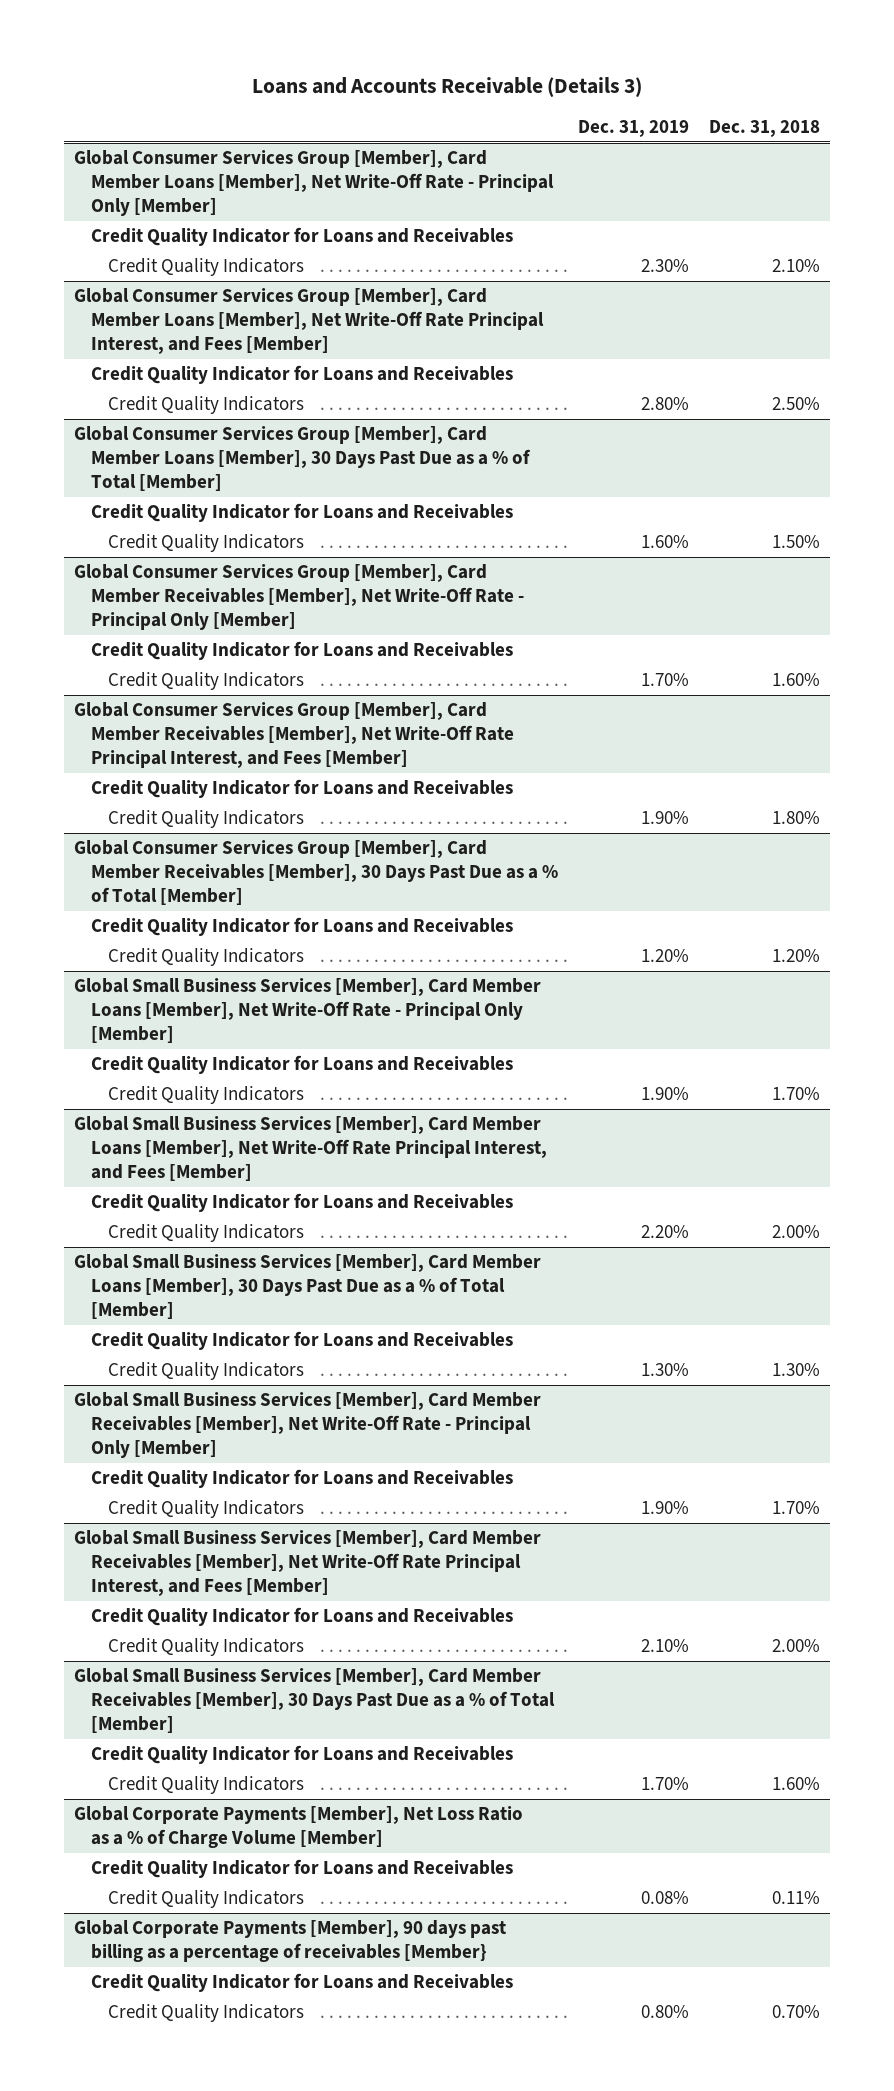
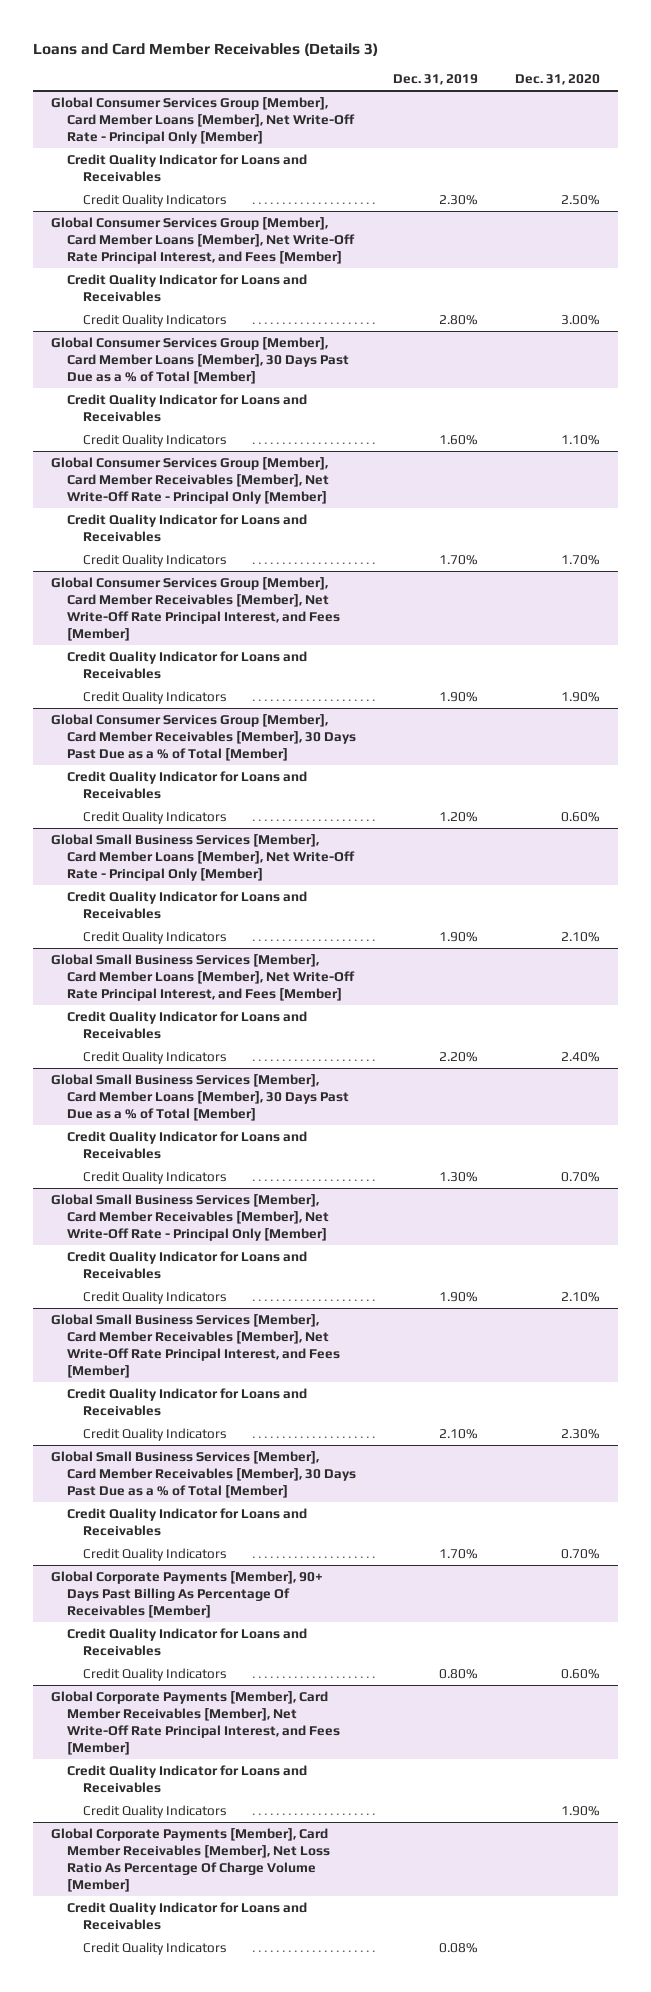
[251,76,642,97] Loans and Accounts Receivable (Details 3) -> [32,43,378,57] Loans and Card Member Receivables (Details 3)
[709,119,821,137] Dec. 31, 2018 -> none
none -> [514,74,600,86] Dec. 31, 2020
[73,1806,523,1849] Global Corporate Payments [Member], Net Loss Ratio as a % of Charge Volume [Member] -> none
[90,1859,513,1879] Credit Quality Indicator for Loans and Receivables -> none
[108,1890,305,1909] Credit Quality Indicators -> none
[73,1920,506,1963] Global Corporate Payments [Member], 90 days past billing as a percentage of receivables [Member} -> [51,1570,324,1619] Global Corporate Payments [Member], 90+ Days Past Billing As Percentage Of Receivables [Member]
none -> [51,1690,341,1756] Global Corporate Payments [Member], Card Member Receivables [Member], Net Write-Off Rate Principal Interest, and Fees [Member]
none -> [67,1764,308,1793] Credit Quality Indicator for Loans and Receivables
none -> [82,1804,227,1818] Credit Quality Indicators
none -> [51,1827,331,1893] Global Corporate Payments [Member], Card Member Receivables [Member], Net Loss Ratio As Percentage Of Charge Volume [Member]
none -> [67,1901,308,1930] Credit Quality Indicator for Loans and Receivables
none -> [82,1941,227,1955] Credit Quality Indicators

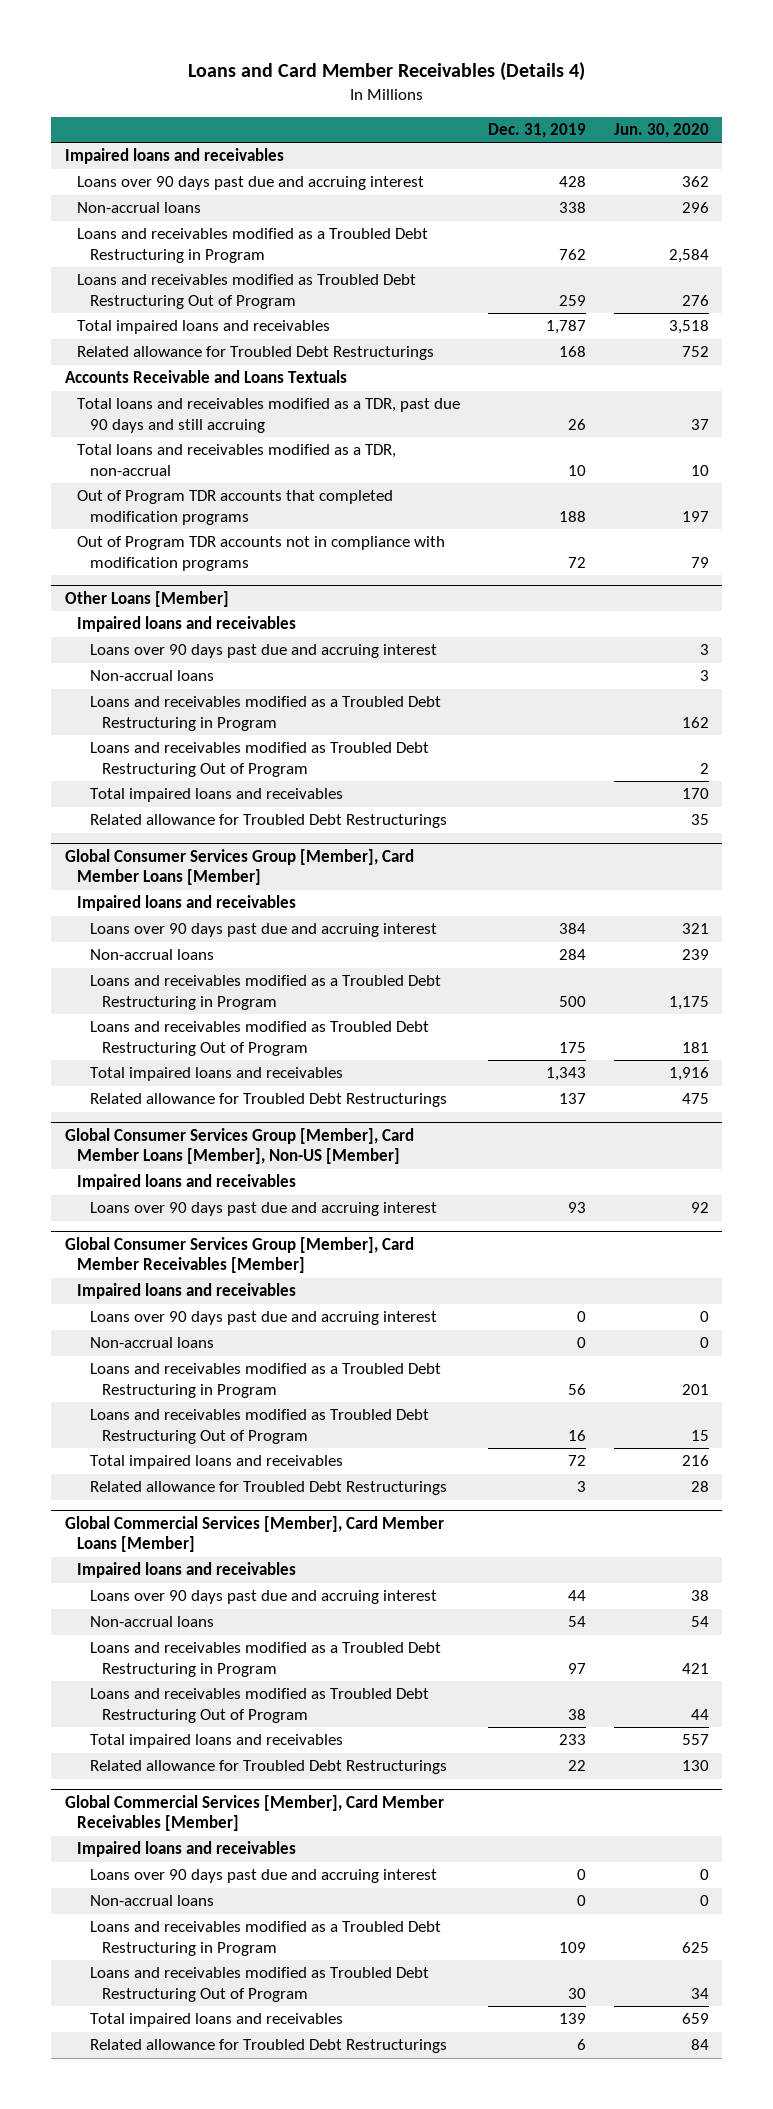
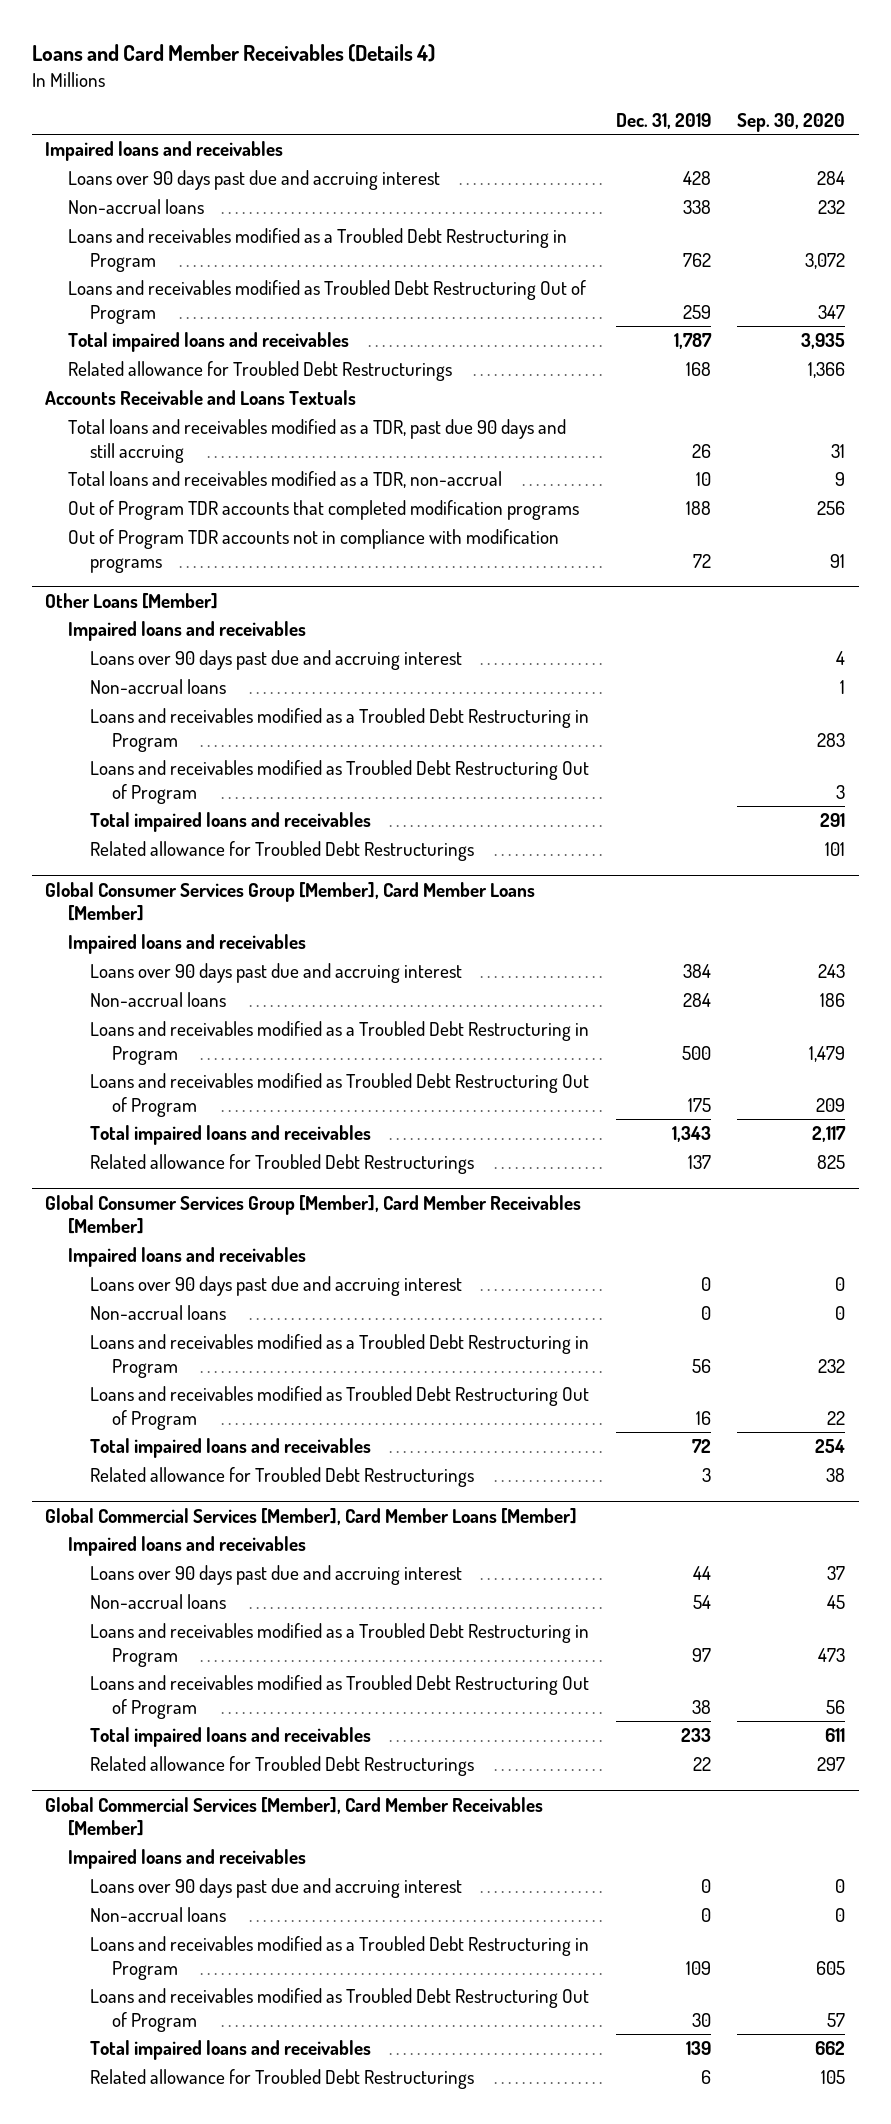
[613,123,709,139] Jun. 30, 2020 -> none
none -> [737,112,846,132] Sep. 30, 2020
[64,1127,414,1165] Global Consumer Services Group [Member], Card Member Loans [Member], Non-US [Member] -> none
[77,1174,297,1191] Impaired loans and receivables -> none
[89,1202,437,1217] Loans over 90 days past due and accruing interest -> none

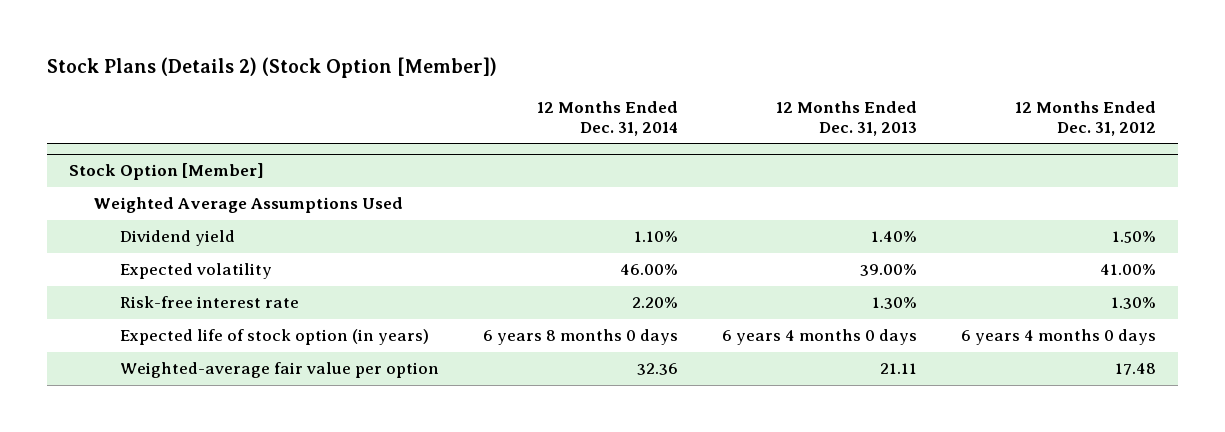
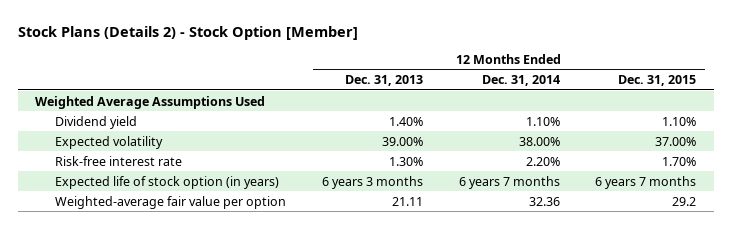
[46,57,497,79] Stock Plans (Details 2) (Stock Option [Member]) -> [17,26,358,41] Stock Plans (Details 2) - Stock Option [Member]
[1014,100,1156,136] 12 Months Ended Dec. 31, 2012 -> none
none -> [618,75,697,87] Dec. 31, 2015
[68,163,264,181] Stock Option [Member] -> none
[619,264,678,276] 46.00% -> [518,136,560,146] 38.00%
[482,329,678,346] 6 years 8 months 0 days -> [458,175,560,189] 6 years 7 months
[721,329,917,346] 6 years 4 months 0 days -> [321,175,423,189] 6 years 3 months

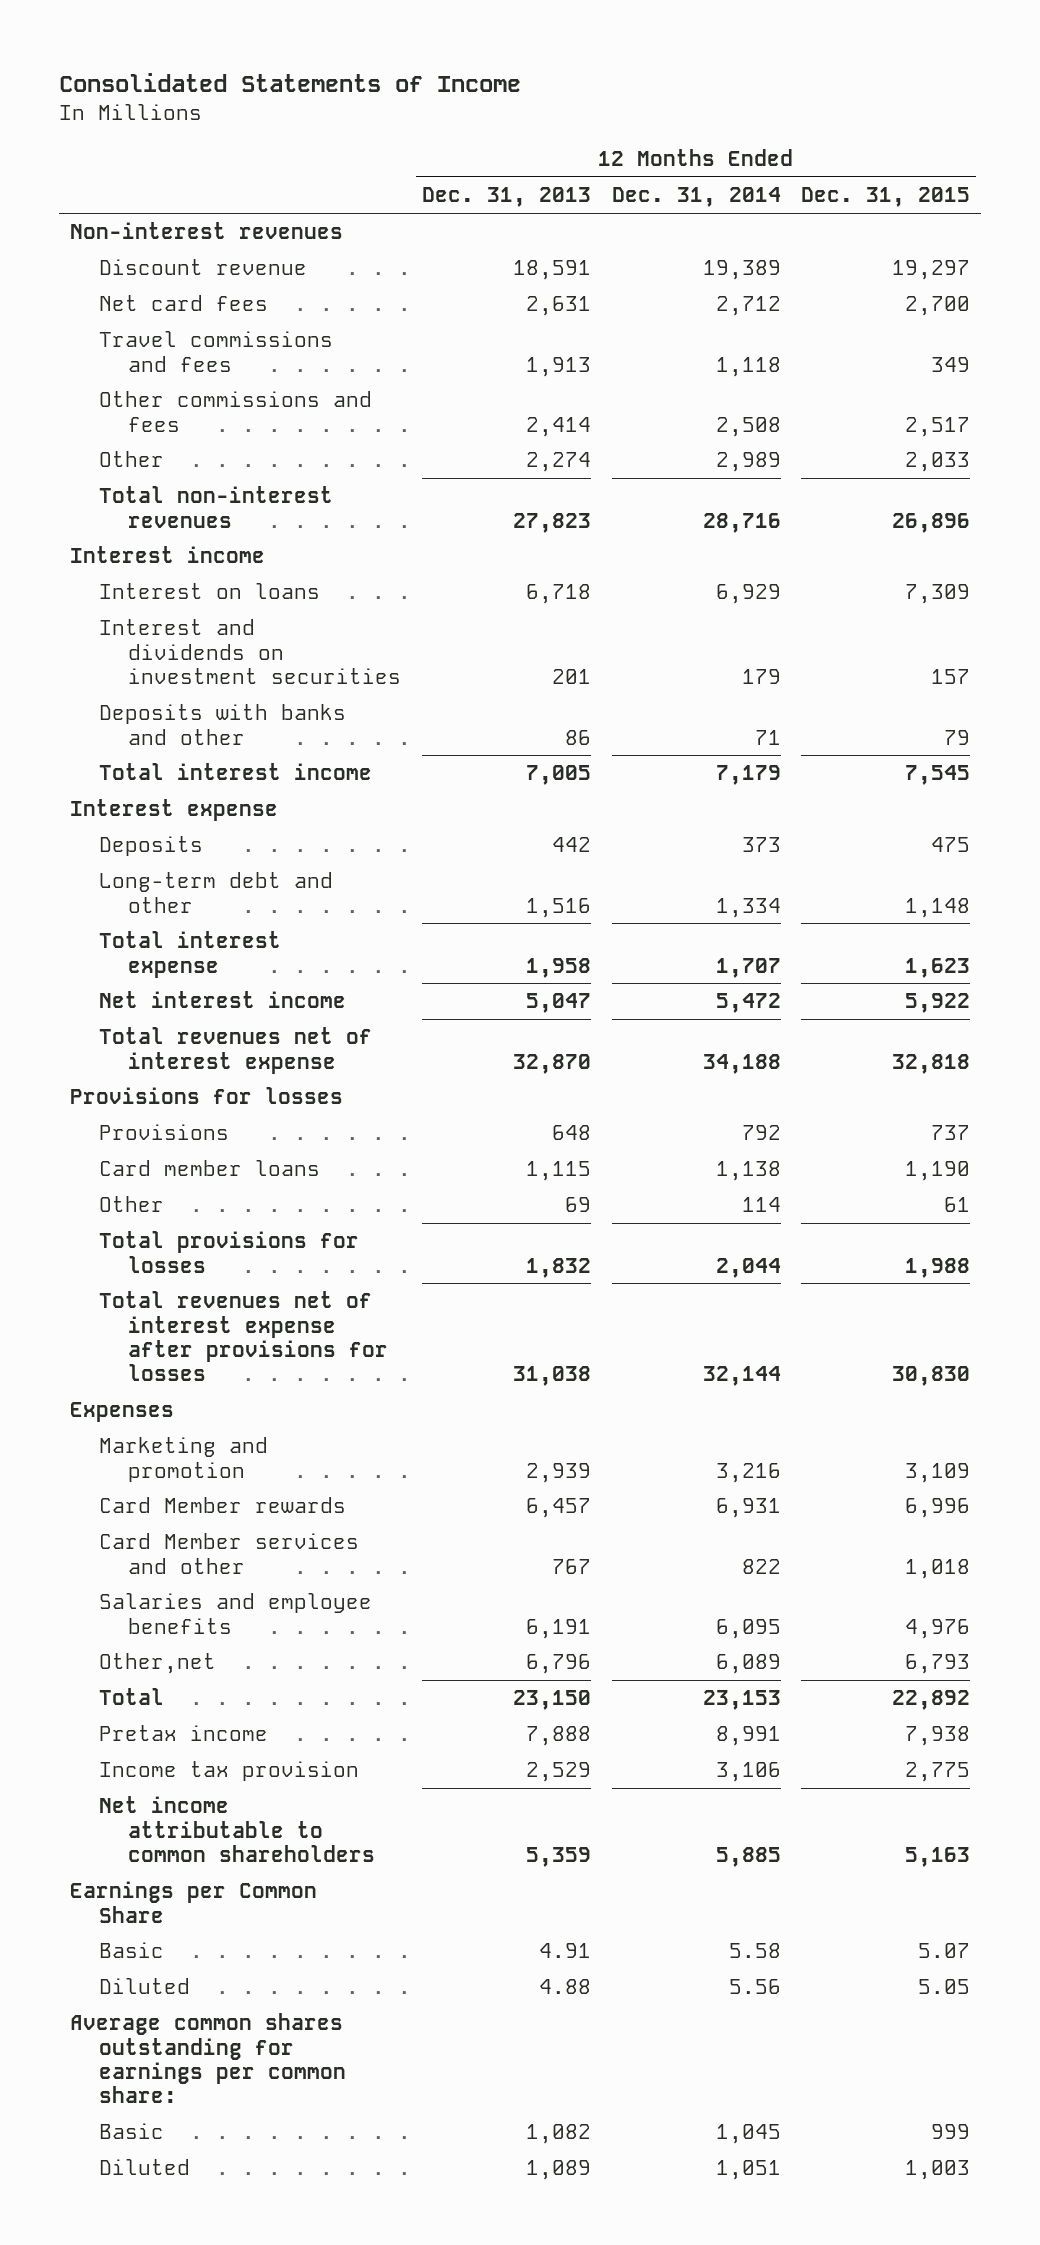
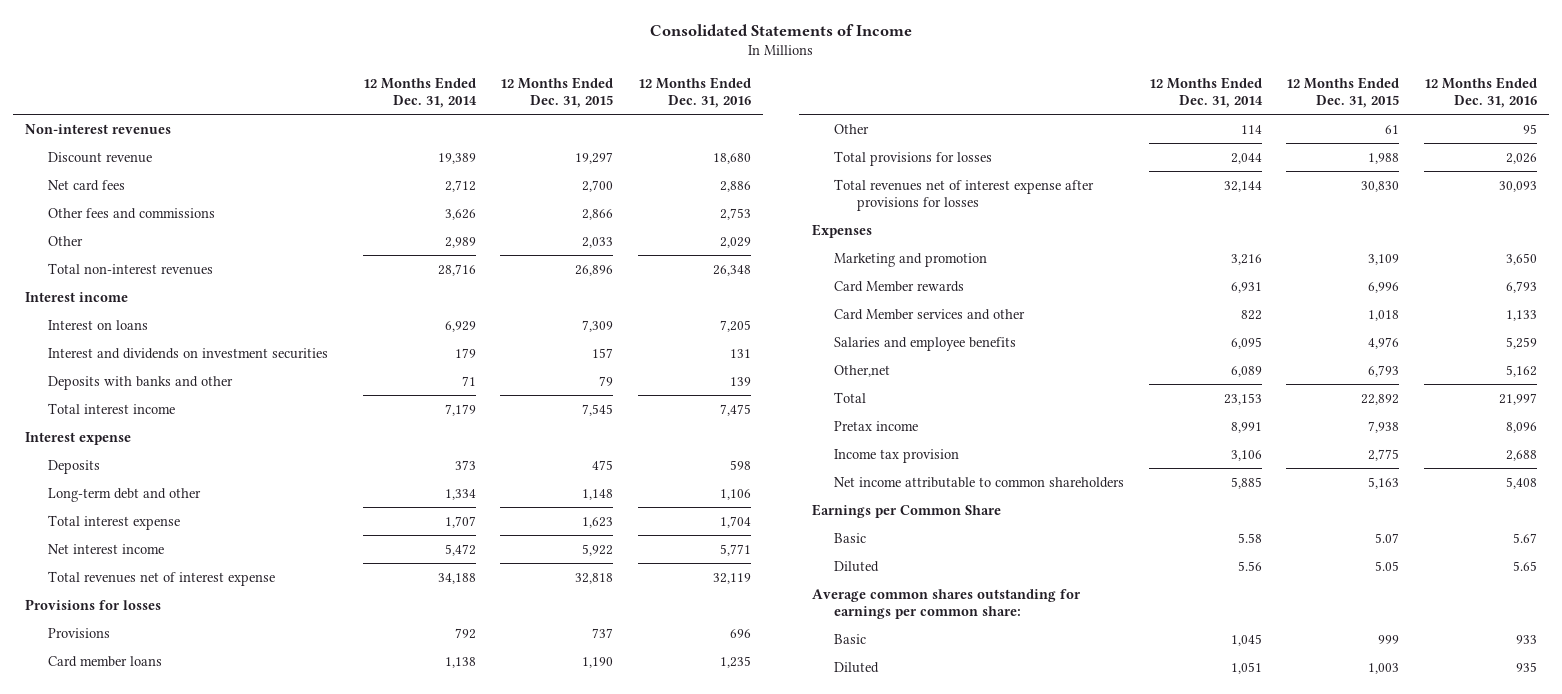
[421,187,591,208] Dec. 31, 2013 -> none
none -> [637,77,751,109] 12 Months Ended Dec. 31, 2016
[98,331,333,372] Travel commissions and fees -> none
[98,391,372,432] Other commissions and fees -> [48,207,216,219] Other fees and commissions
[715,416,781,437] 2,508 -> [444,208,476,220] 3,626
[905,416,971,437] 2,517 -> [582,208,614,220] 2,866

